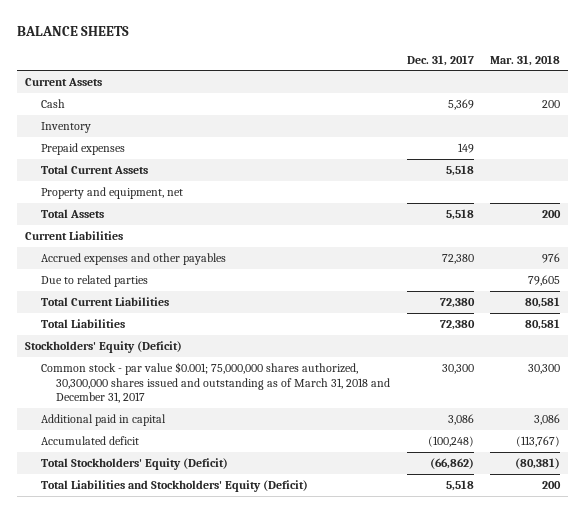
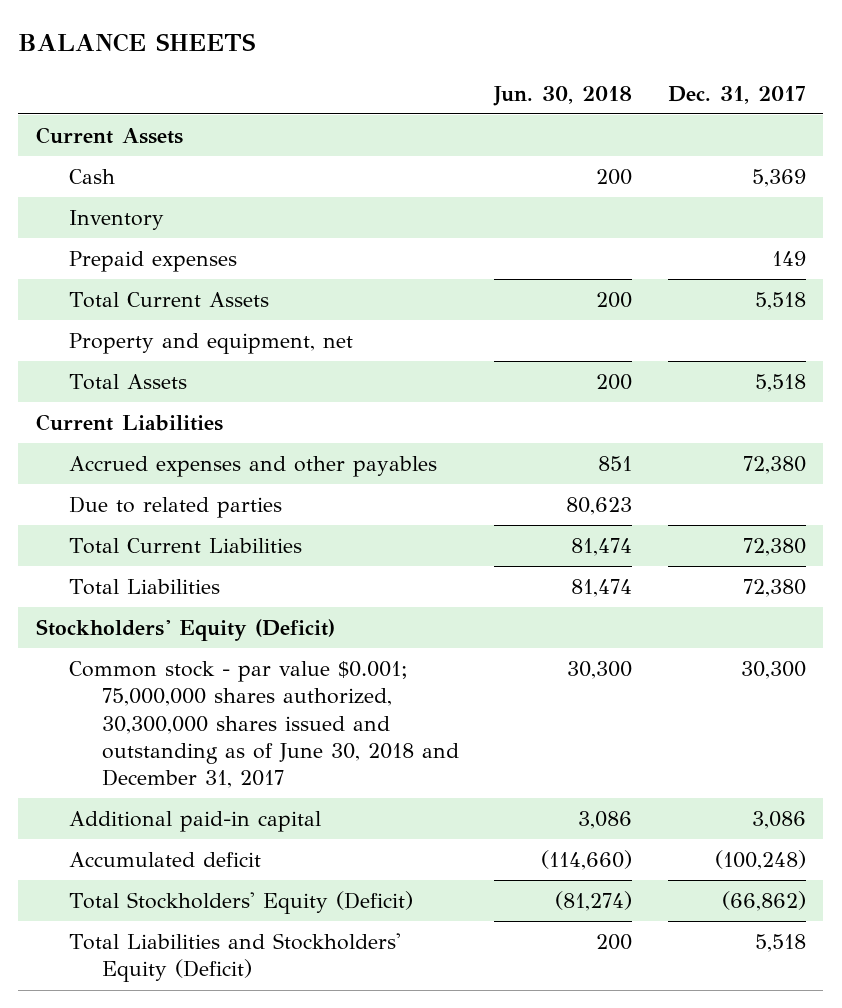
[489,54,560,66] Mar. 31, 2018 -> none
none -> [493,85,633,106] Jun. 30, 2018
[40,362,391,404] Common stock - par value $0.001; 75,000,000 shares authorized, 30,300,000 shares issued and outstanding as of March 31, 2018 and December 31, 2017 -> [69,661,460,788] Common stock - par value $0.001; 75,000,000 shares authorized, 30,300,000 shares issued and outstanding as of June 30, 2018 and December 31, 2017
[40,414,166,427] Additional paid in capital -> [69,811,322,833] Additional paid-in capital

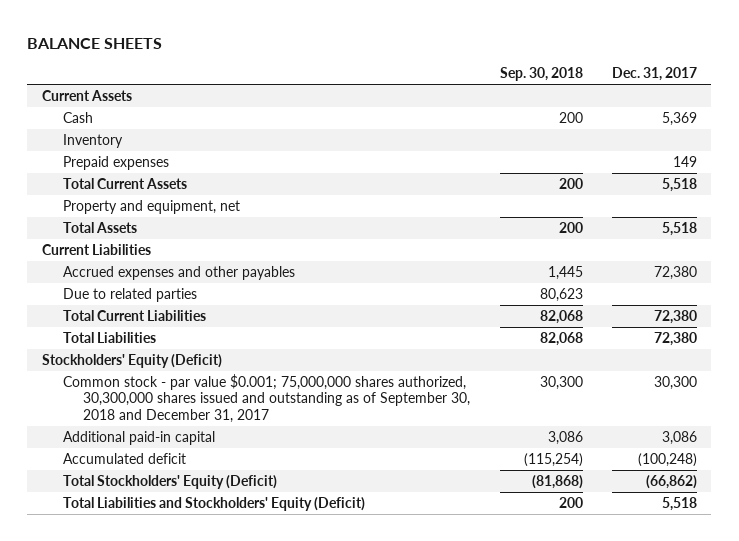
[493,85,633,106] Jun. 30, 2018 -> none
none -> [499,67,583,82] Sep. 30, 2018
[69,661,460,788] Common stock - par value $0.001; 75,000,000 shares authorized, 30,300,000 shares issued and outstanding as of June 30, 2018 and December 31, 2017 -> [62,373,471,423] Common stock - par value $0.001; 75,000,000 shares authorized, 30,300,000 shares issued and outstanding as of September 30, 2018 and December 31, 2017

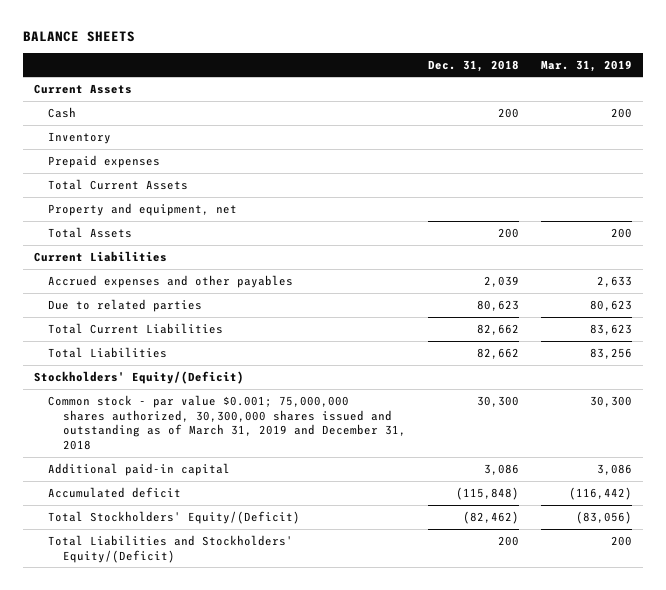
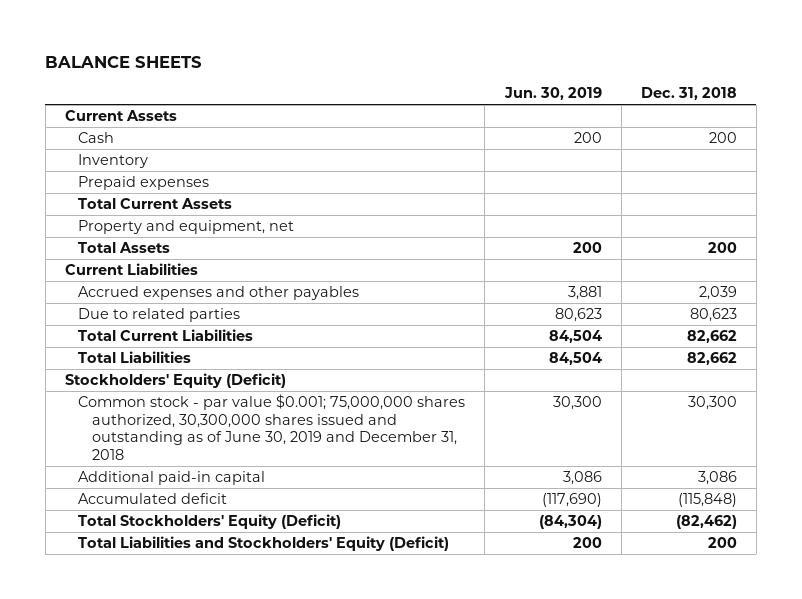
[540,59,632,72] Mar. 31, 2019 -> none
none -> [503,87,602,101] Jun. 30, 2019
[34,370,245,384] Stockholders' Equity/(Deficit) -> [64,373,286,389] Stockholders' Equity (Deficit)
[48,394,406,450] Common stock - par value $0.001; 75,000,000 shares authorized, 30,300,000 shares issued and outstanding as of March 31, 2019 and December 31, 2018 -> [78,394,466,460] Common stock - par value $0.001; 75,000,000 shares authorized, 30,300,000 shares issued and outstanding as of June 30, 2019 and December 31, 2018
[48,510,301,524] Total Stockholders' Equity/(Deficit) -> [78,514,342,530] Total Stockholders' Equity (Deficit)
[48,534,294,563] Total Liabilities and Stockholders' Equity/(Deficit) -> [78,536,450,552] Total Liabilities and Stockholders' Equity (Deficit)

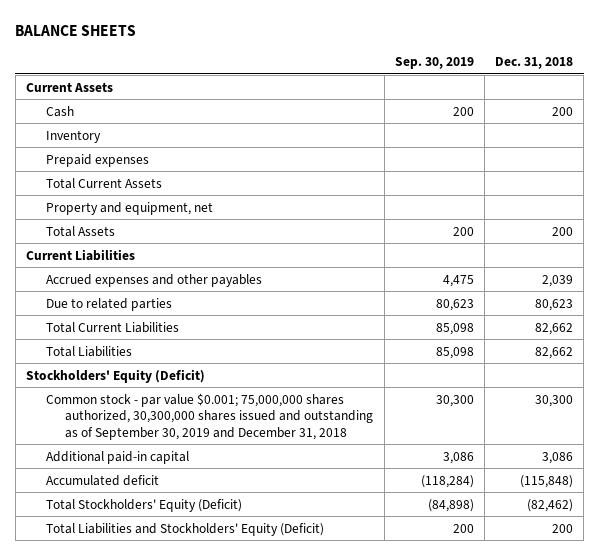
[503,87,602,101] Jun. 30, 2019 -> none
none -> [394,57,474,70] Sep. 30, 2019
[78,394,466,460] Common stock - par value $0.001; 75,000,000 shares authorized, 30,300,000 shares issued and outstanding as of June 30, 2019 and December 31, 2018 -> [45,392,374,440] Common stock - par value $0.001; 75,000,000 shares authorized, 30,300,000 shares issued and outstanding as of September 30, 2019 and December 31, 2018

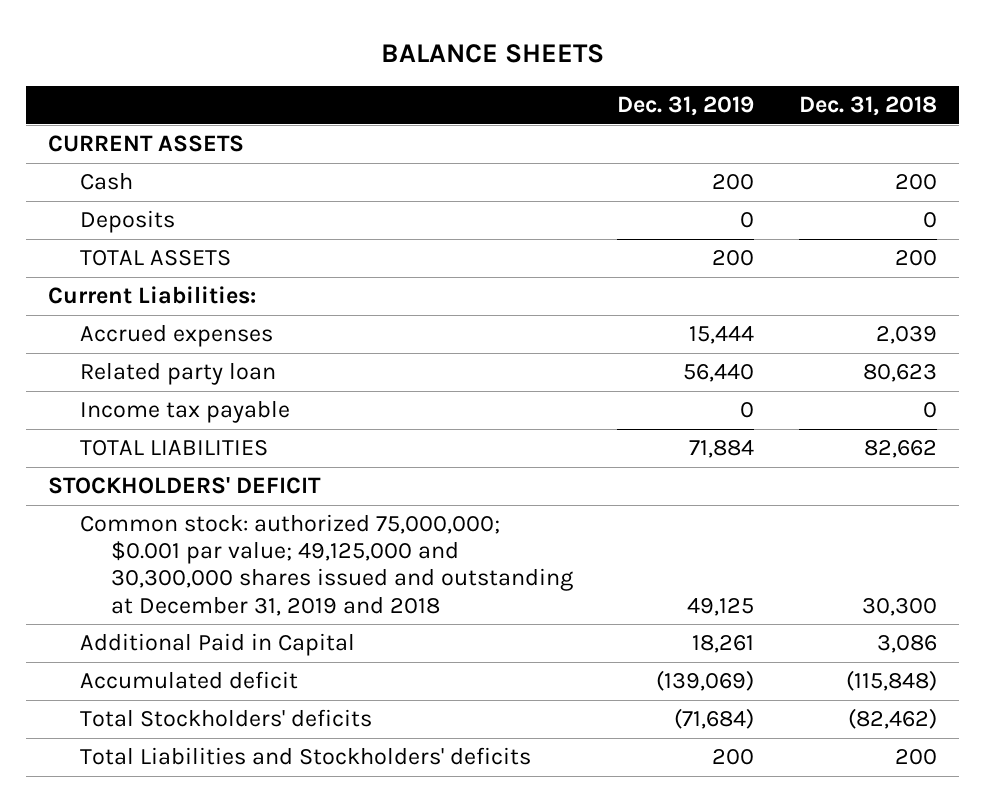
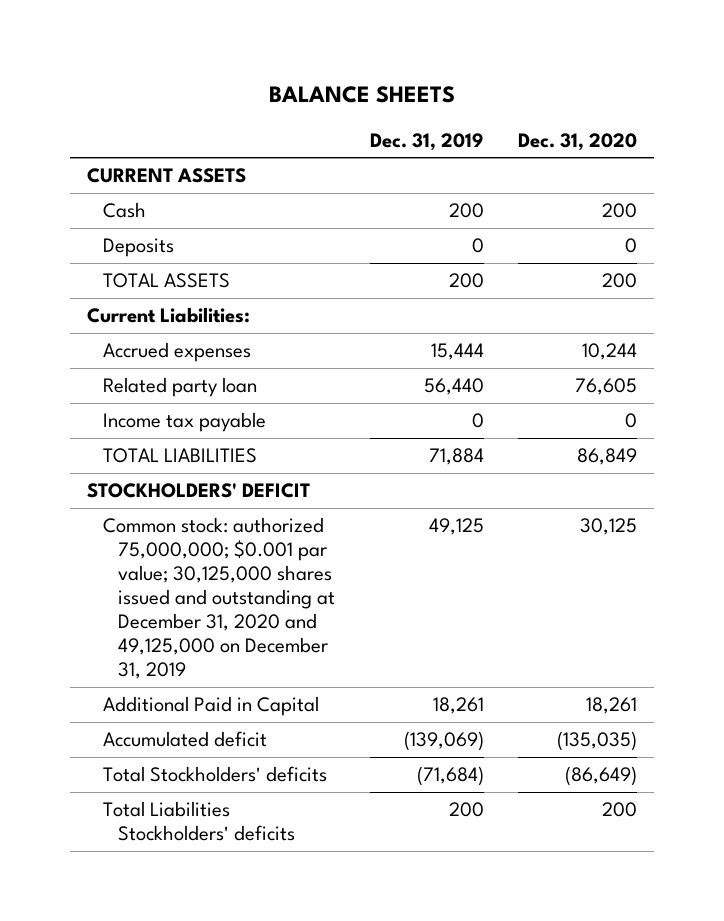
[798,96,937,117] Dec. 31, 2018 -> none
none -> [517,132,637,151] Dec. 31, 2020
[79,514,573,616] Common stock: authorized 75,000,000; $0.001 par value; 49,125,000 and 30,300,000 shares issued and outstanding at December 31, 2019 and 2018 -> [102,517,336,679] Common stock: authorized 75,000,000; $0.001 par value; 30,125,000 shares issued and outstanding at December 31, 2020 and 49,125,000 on December 31, 2019
[79,747,531,766] Total Liabilities and Stockholders' deficits -> [102,801,296,842] Total Liabilities Stockholders' deficits

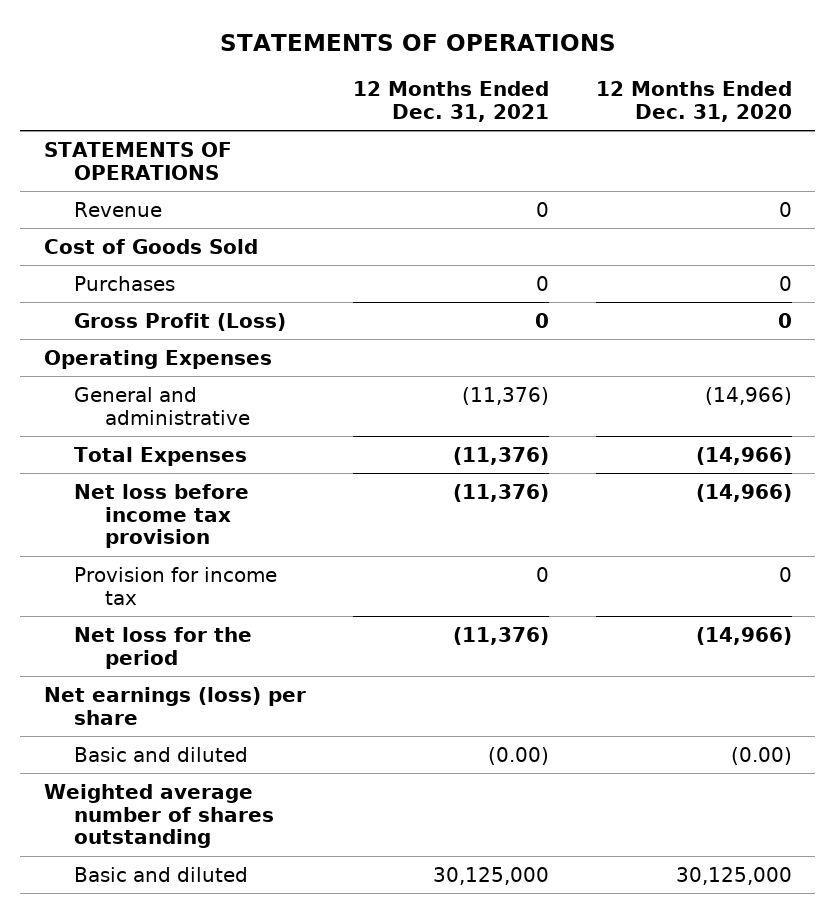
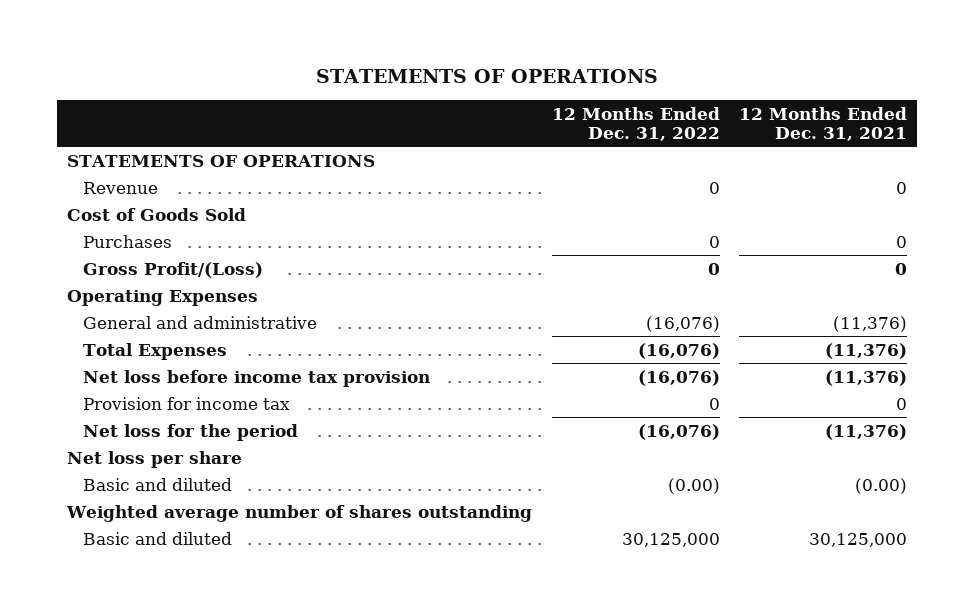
[595,81,792,122] 12 Months Ended Dec. 31, 2020 -> none
none -> [551,106,720,141] 12 Months Ended Dec. 31, 2022
[74,312,287,331] Gross Profit (Loss) -> [82,261,263,278] Gross Profit/(Loss)
[43,686,306,725] Net earnings (loss) per share -> [67,450,243,468] Net loss per share

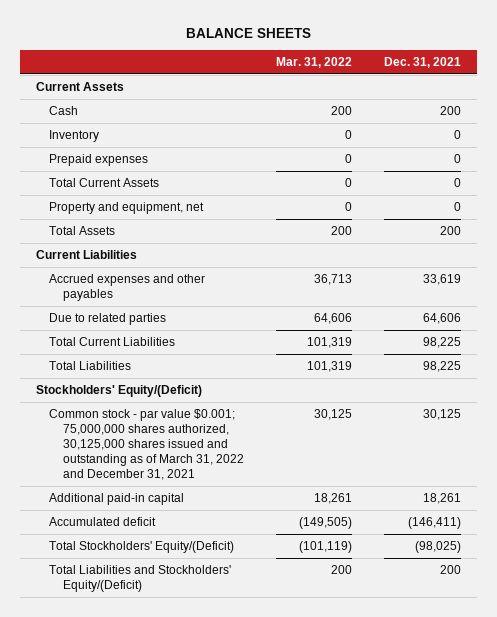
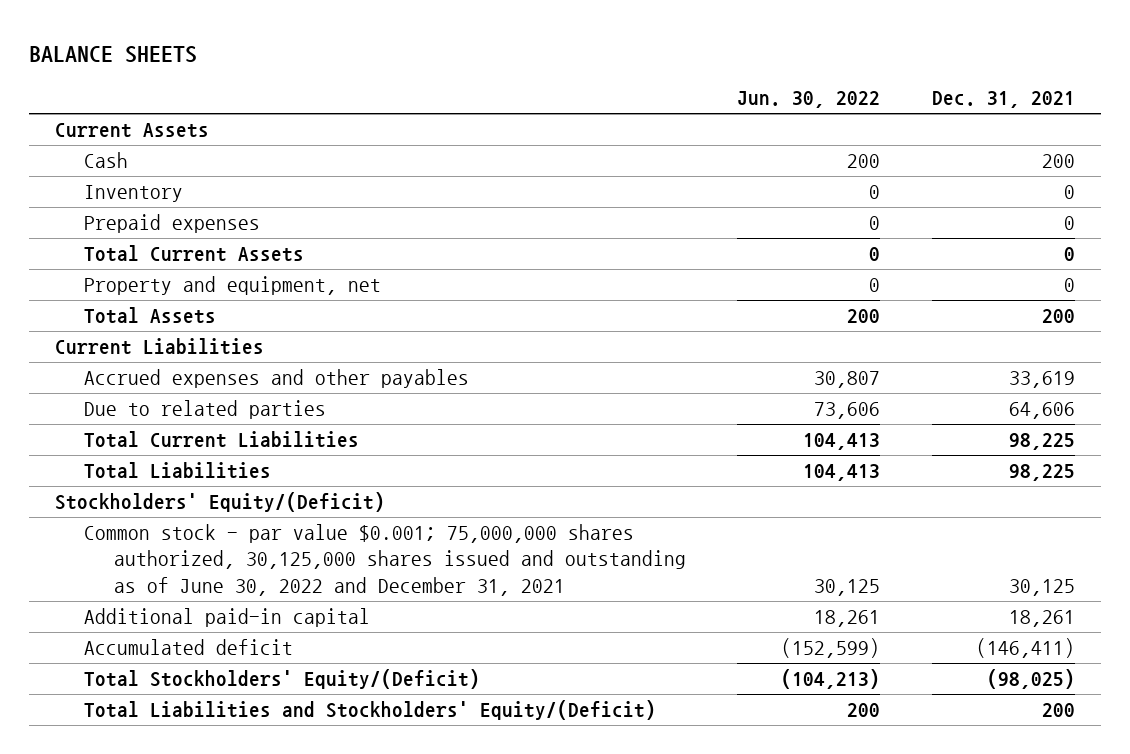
[275,57,352,69] Mar. 31, 2022 -> none
none -> [737,91,881,109] Jun. 30, 2022
[49,409,244,480] Common stock - par value $0.001; 75,000,000 shares authorized, 30,125,000 shares issued and outstanding as of March 31, 2022 and December 31, 2021 -> [84,524,686,596] Common stock - par value $0.001; 75,000,000 shares authorized, 30,125,000 shares issued and outstanding as of June 30, 2022 and December 31, 2021

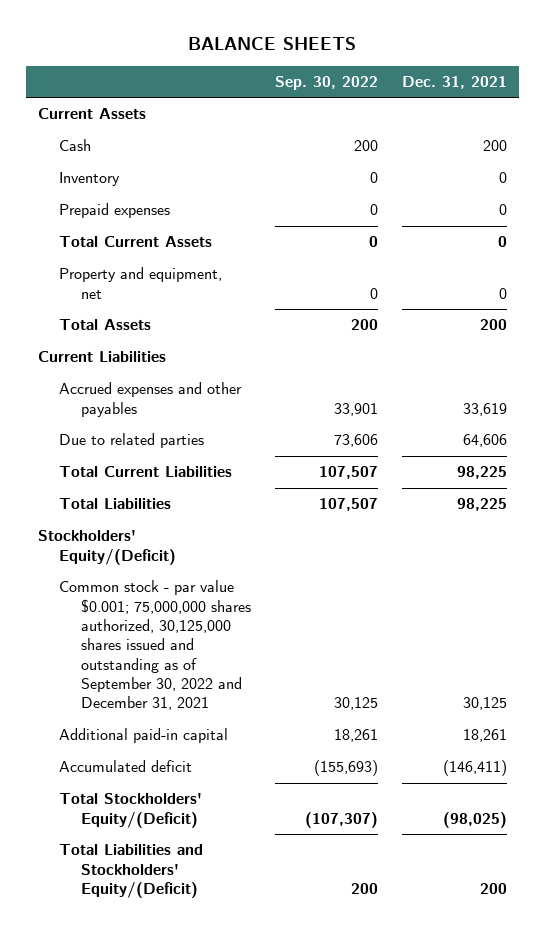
[737,91,881,109] Jun. 30, 2022 -> none
none -> [274,75,378,90] Sep. 30, 2022
[84,524,686,596] Common stock - par value $0.001; 75,000,000 shares authorized, 30,125,000 shares issued and outstanding as of June 30, 2022 and December 31, 2021 -> [59,580,251,711] Common stock - par value $0.001; 75,000,000 shares authorized, 30,125,000 shares issued and outstanding as of September 30, 2022 and December 31, 2021

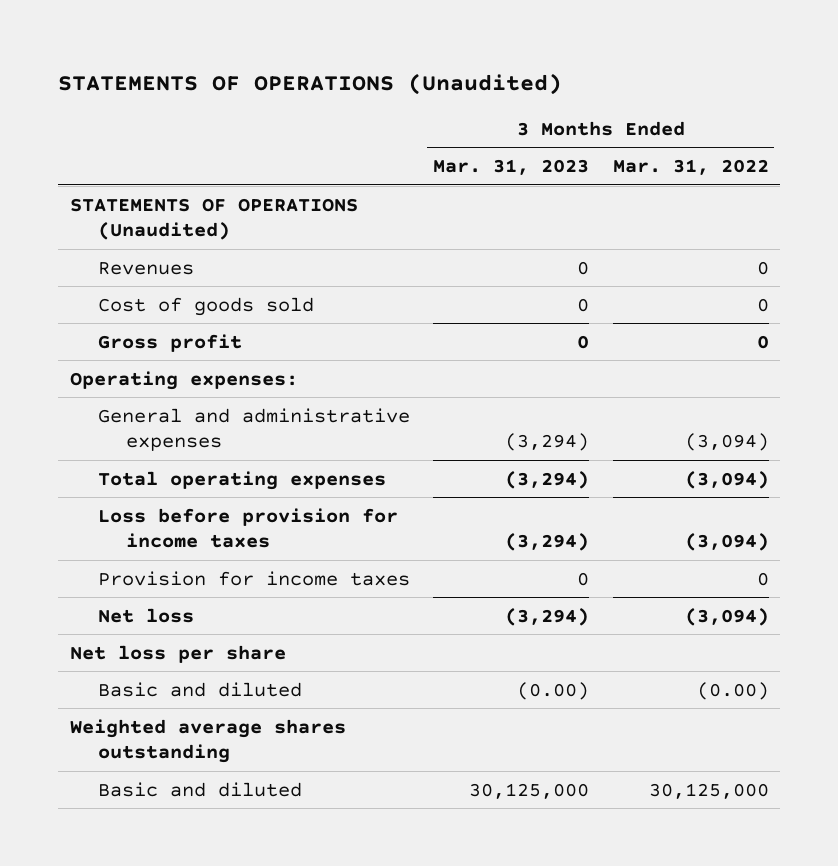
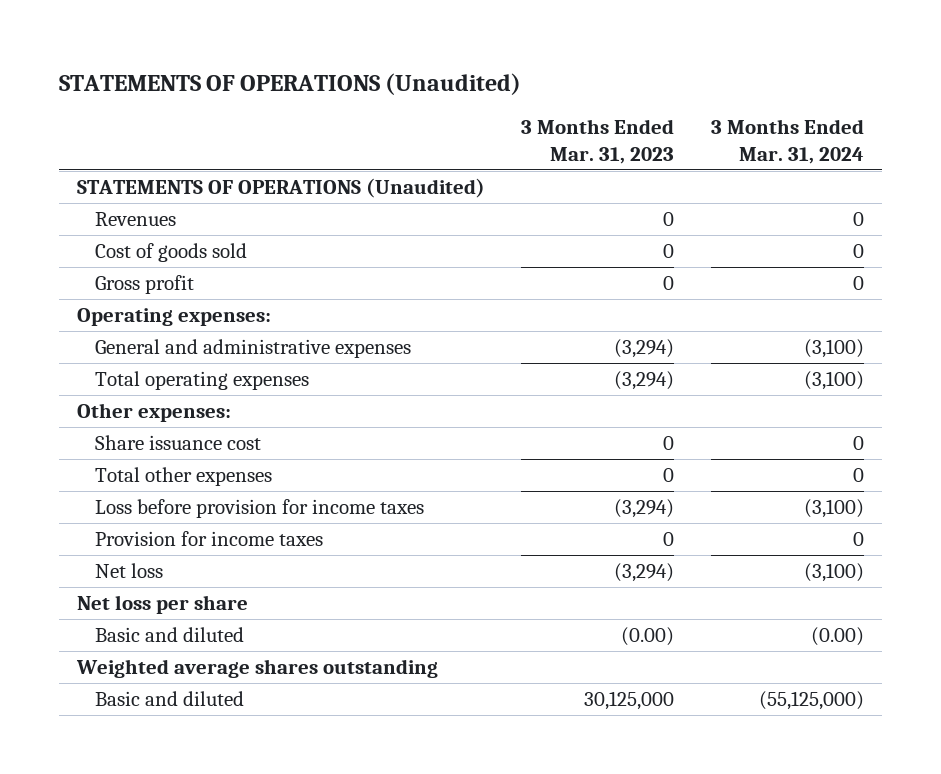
[612,159,769,176] Mar. 31, 2022 -> none
none -> [710,119,864,164] 3 Months Ended Mar. 31, 2024
none -> [77,403,232,423] Other expenses:
none -> [94,435,261,451] Share issuance cost
none -> [94,467,272,487] Total other expenses

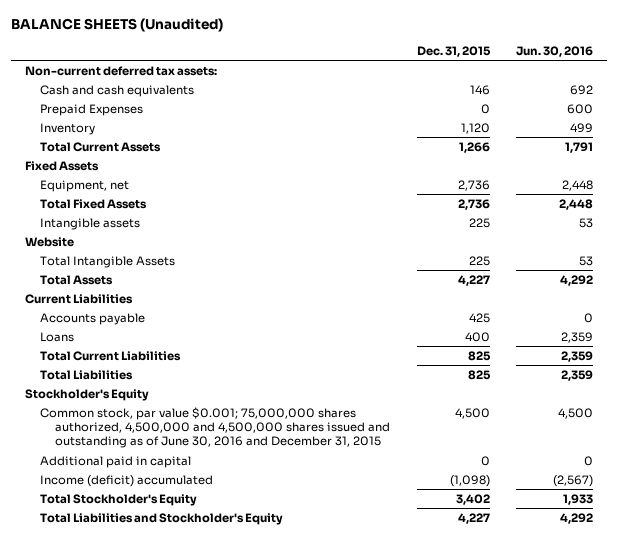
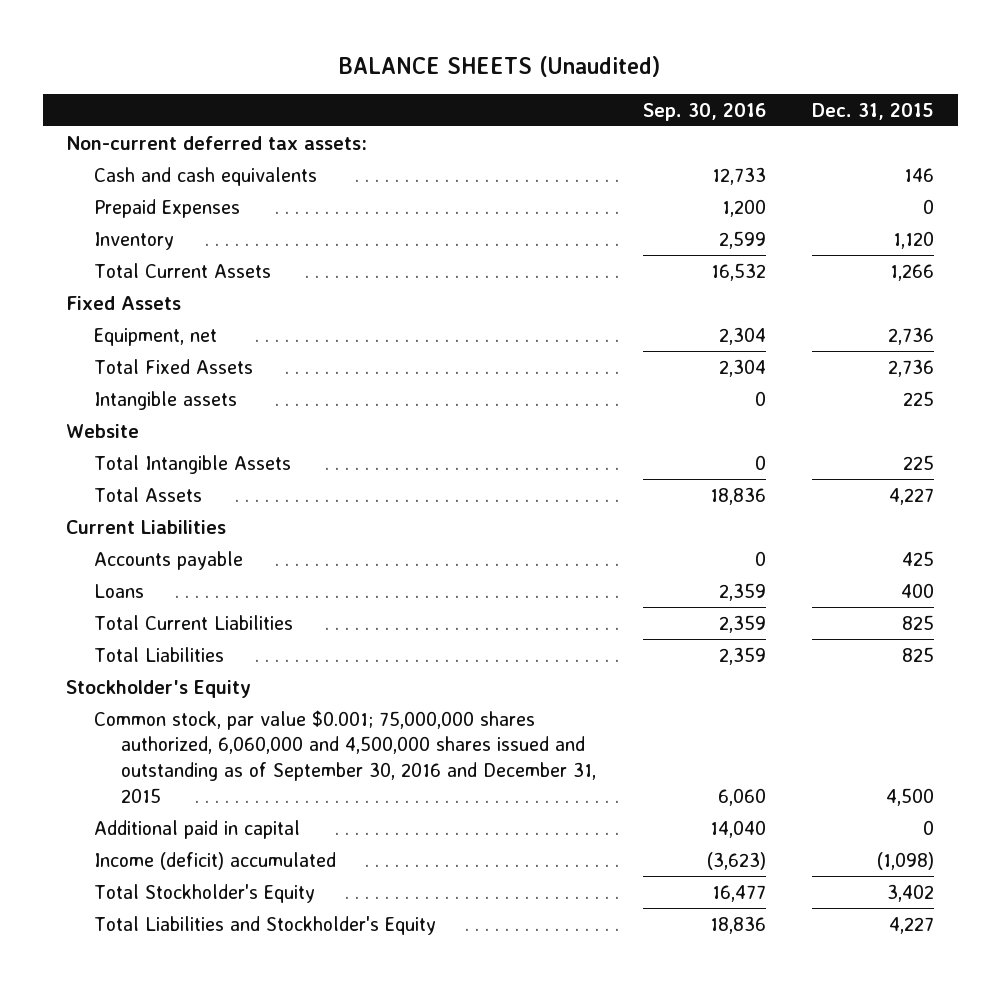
[516,45,594,57] Jun. 30, 2016 -> none
none -> [642,102,766,121] Sep. 30, 2016
[39,406,390,448] Common stock, par value $0.001; 75,000,000 shares authorized, 4,500,000 and 4,500,000 shares issued and outstanding as of June 30, 2016 and December 31, 2015 -> [93,709,596,804] Common stock, par value $0.001; 75,000,000 shares authorized, 6,060,000 and 4,500,000 shares issued and outstanding as of September 30, 2016 and December 31, 2015

